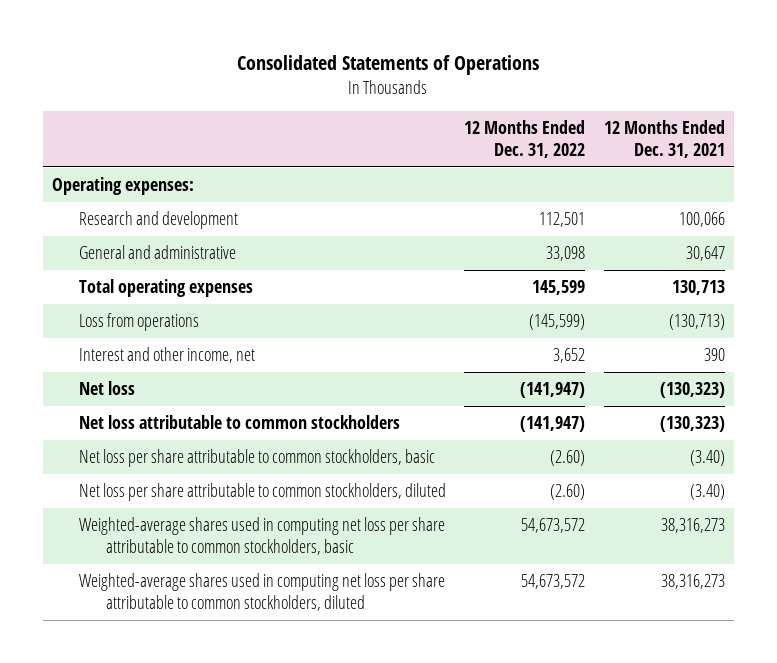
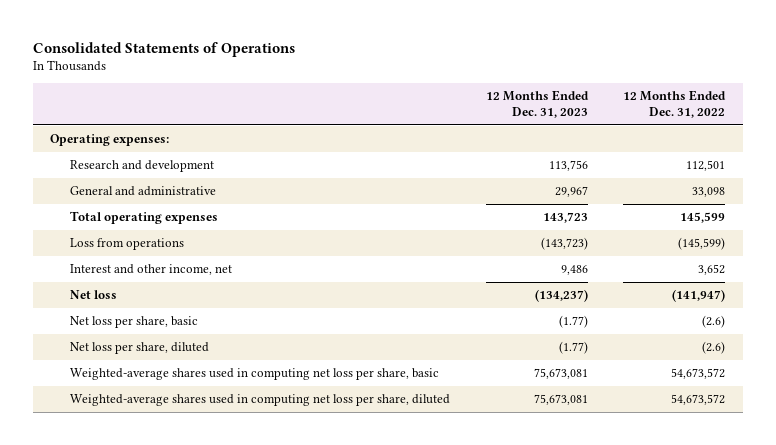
[603,120,725,159] 12 Months Ended Dec. 31, 2021 -> none
none -> [485,90,589,119] 12 Months Ended Dec. 31, 2023
[79,415,401,430] Net loss attributable to common stockholders -> none
[79,449,436,468] Net loss per share attributable to common stockholders, basic -> [70,316,199,329] Net loss per share, basic
[550,450,586,467] (2.60) -> [702,315,726,329] (2.6)
[79,483,447,502] Net loss per share attributable to common stockholders, diluted -> [70,342,210,355] Net loss per share, diluted
[550,484,586,501] (2.60) -> [702,341,726,355] (2.6)
[79,517,446,556] Weighted-average shares used in computing net loss per share attributable to common stockholders, basic -> [70,368,440,381] Weighted-average shares used in computing net loss per share, basic
[79,573,446,612] Weighted-average shares used in computing net loss per share attributable to common stockholders, diluted -> [70,394,451,407] Weighted-average shares used in computing net loss per share, diluted

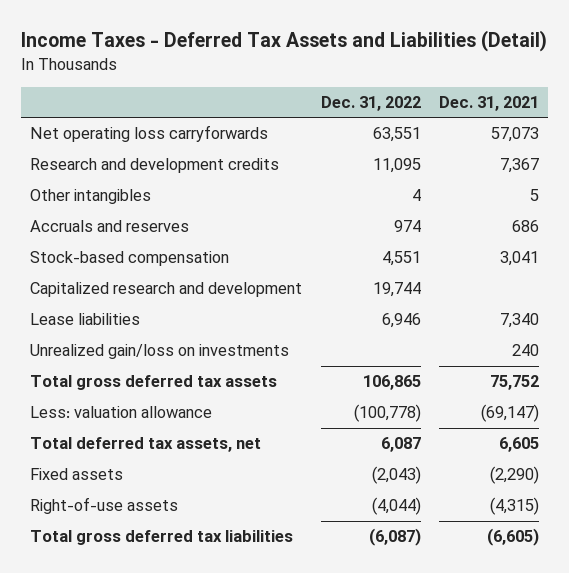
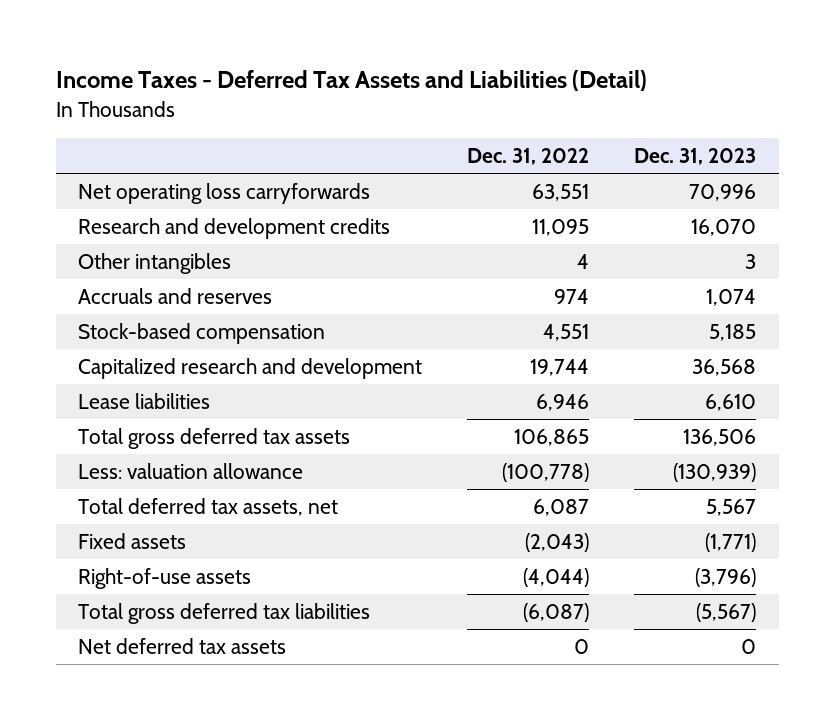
[439,95,540,111] Dec. 31, 2021 -> none
none -> [634,147,757,165] Dec. 31, 2023
[30,344,290,360] Unrealized gain/loss on investments -> none
none -> [78,638,287,655] Net deferred tax assets

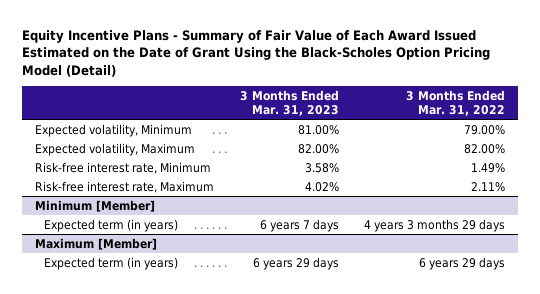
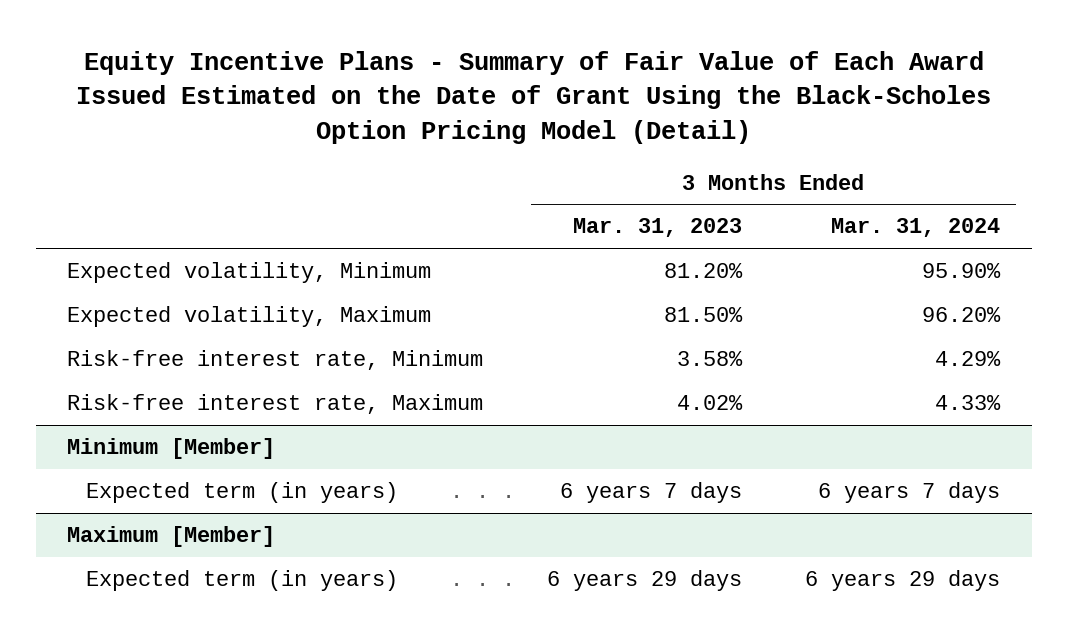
[406,89,506,116] 3 Months Ended Mar. 31, 2022 -> none
none -> [830,218,1000,238] Mar. 31, 2024
[297,124,339,135] 81.00% -> [663,263,743,279] 81.20%
[297,143,339,154] 82.00% -> [663,307,743,323] 81.50%

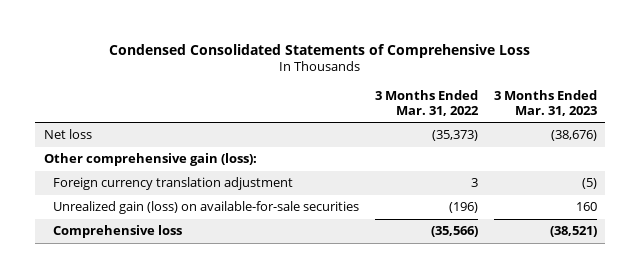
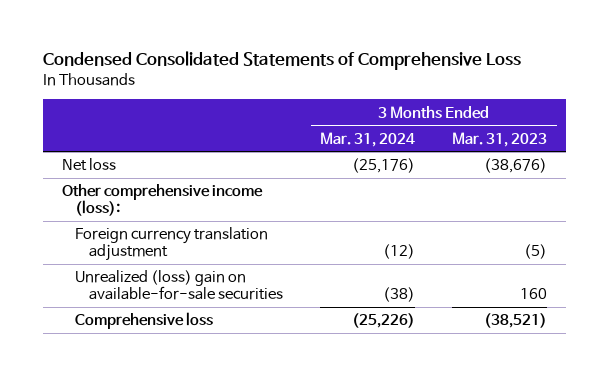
[374,90,479,116] 3 Months Ended Mar. 31, 2022 -> none
none -> [319,131,415,147] Mar. 31, 2024
[43,153,257,167] Other comprehensive gain (loss): -> [61,184,263,217] Other comprehensive income (loss):
[52,201,359,215] Unrealized gain (loss) on available-for-sale securities -> [75,270,283,301] Unrealized (loss) gain on available-for-sale securities

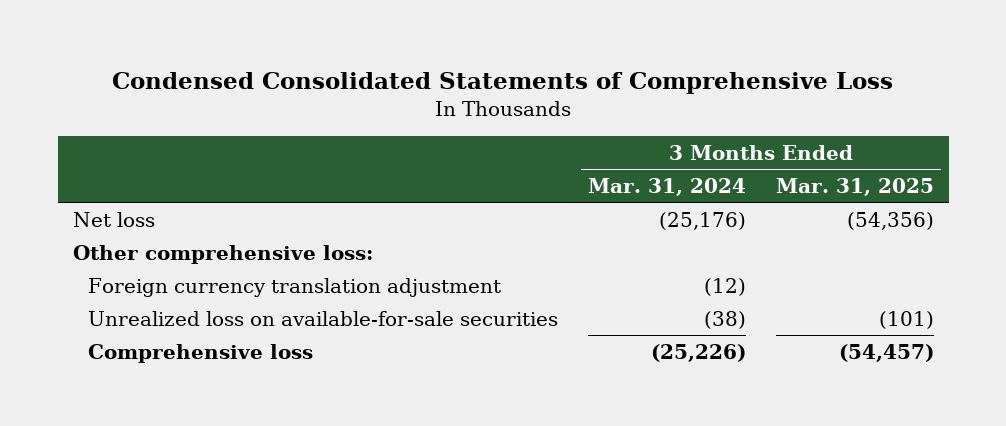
[452,131,548,147] Mar. 31, 2023 -> none
none -> [775,178,934,197] Mar. 31, 2025
[61,184,263,217] Other comprehensive income (loss): -> [72,244,373,264] Other comprehensive loss:
[75,270,283,301] Unrealized (loss) gain on available-for-sale securities -> [88,310,559,326] Unrealized loss on available-for-sale securities

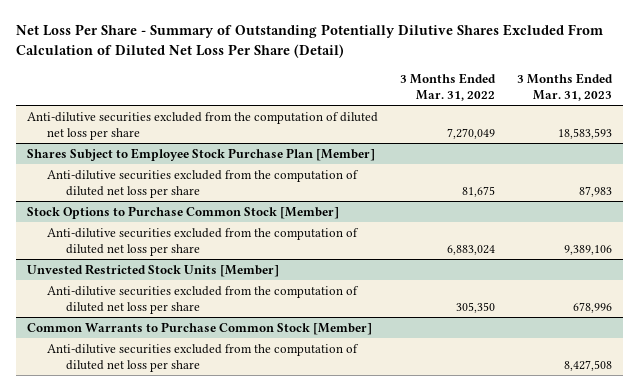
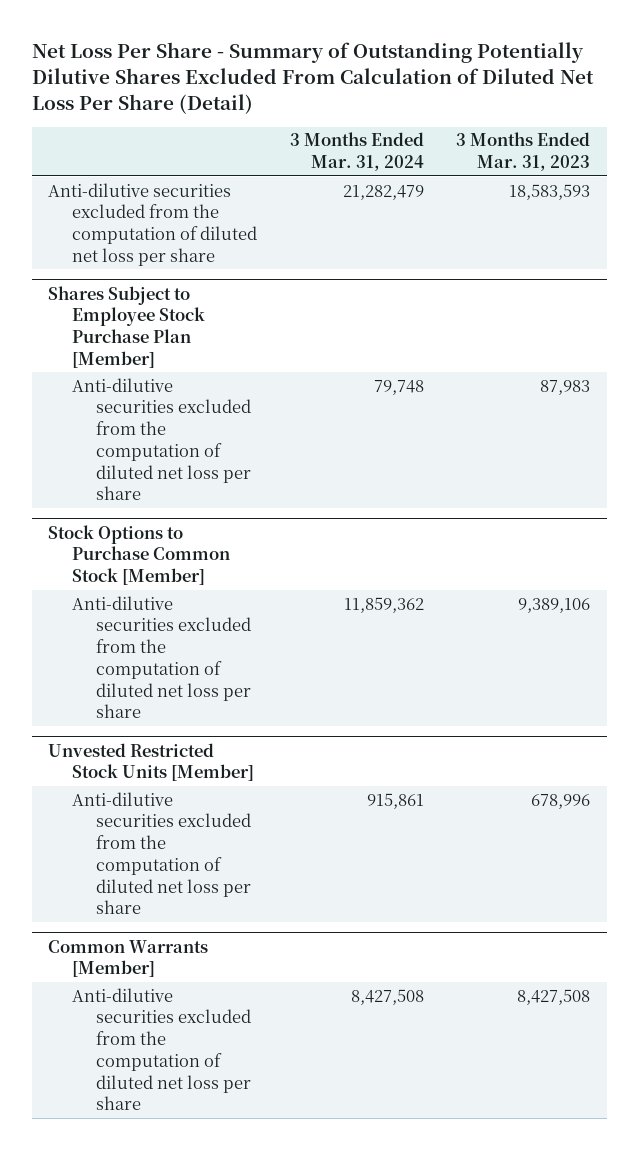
[399,72,496,101] 3 Months Ended Mar. 31, 2022 -> none
none -> [289,132,424,171] 3 Months Ended Mar. 31, 2024
[26,321,372,335] Common Warrants to Purchase Common Stock [Member] -> [48,939,209,978] Common Warrants [Member]

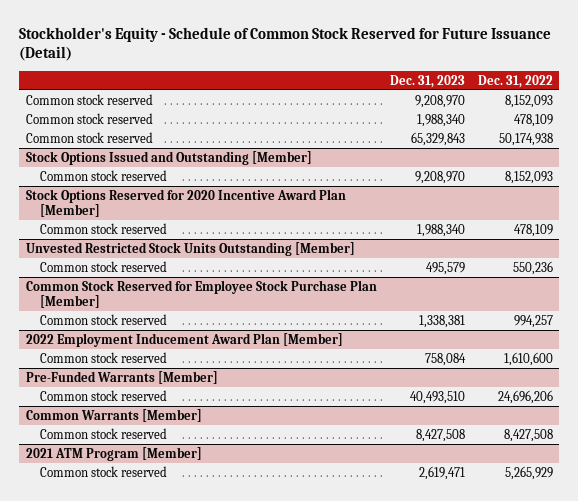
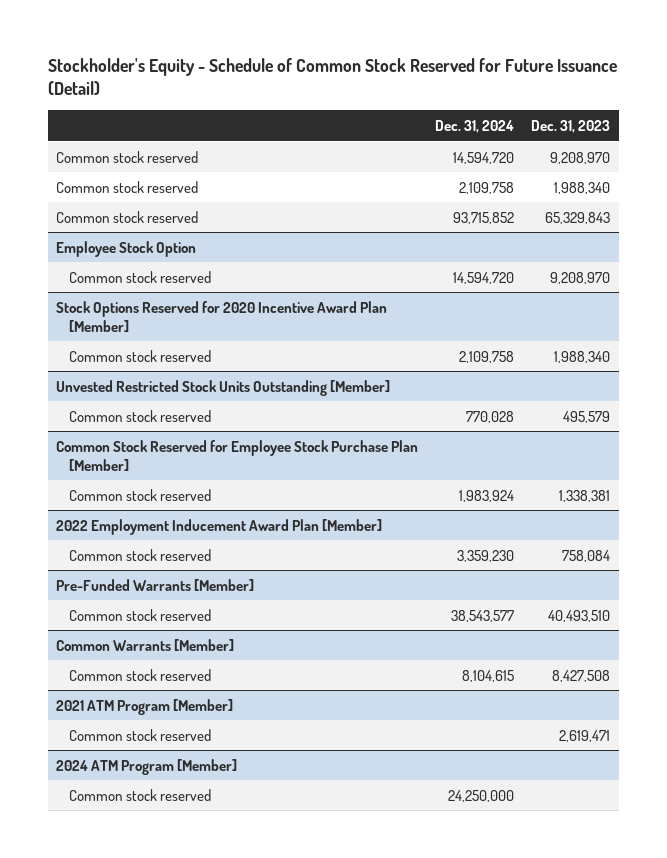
[477,74,553,88] Dec. 31, 2022 -> none
none -> [435,119,515,133] Dec. 31, 2024
[25,150,312,165] Stock Options Issued and Outstanding [Member] -> [56,240,197,257] Employee Stock Option
none -> [56,758,238,775] 2024 ATM Program [Member]
none -> [68,788,211,801] Common stock reserved

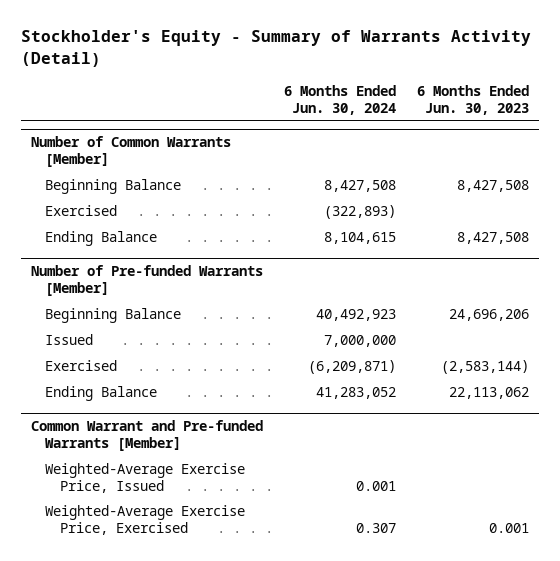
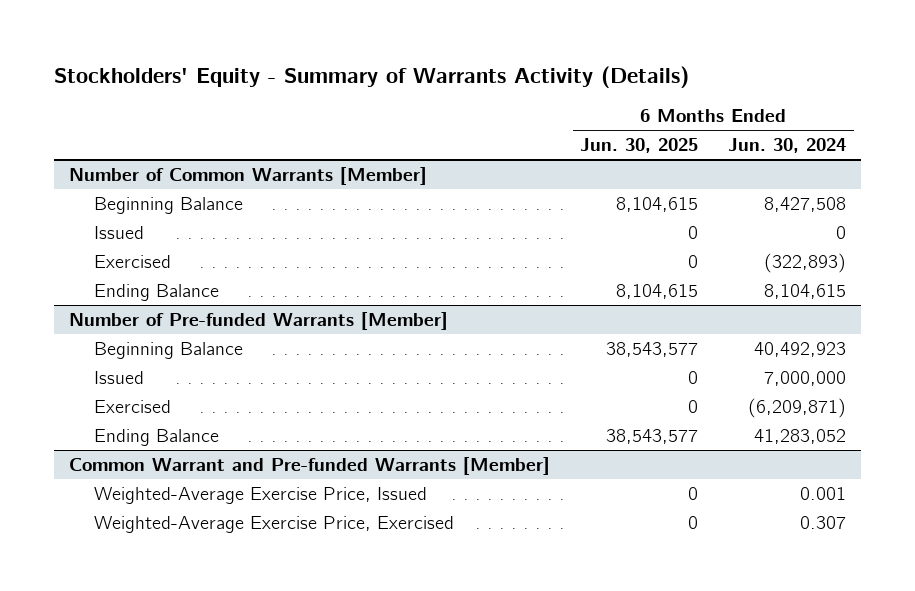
[20,30,531,68] Stockholder's Equity - Summary of Warrants Activity (Detail) -> [53,65,689,88] Stockholders' Equity - Summary of Warrants Activity (Details)
[416,84,529,115] 6 Months Ended Jun. 30, 2023 -> none
none -> [580,138,699,154] Jun. 30, 2025
none -> [93,225,144,239] Issued

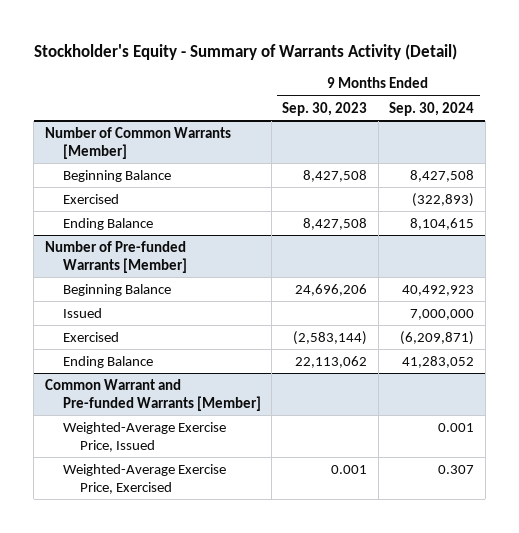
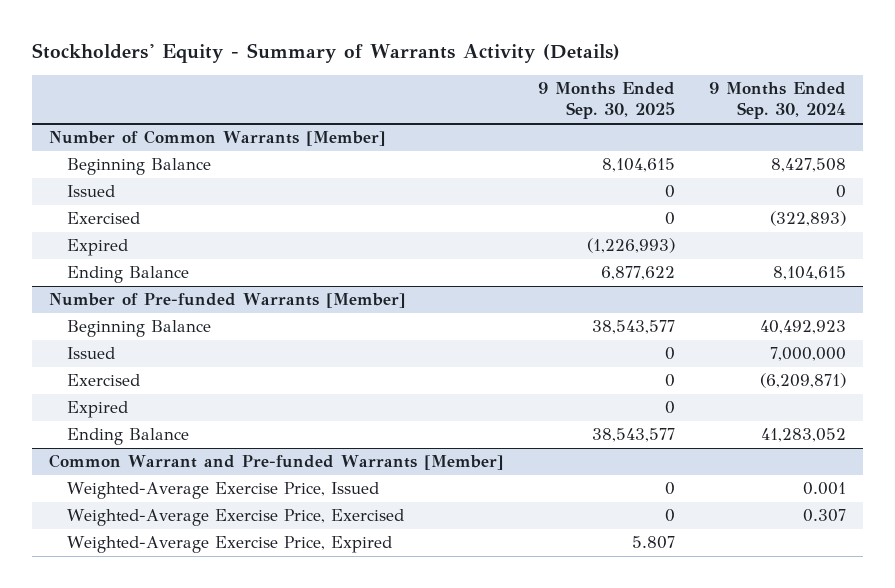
[33,43,457,60] Stockholder's Equity - Summary of Warrants Activity (Detail) -> [31,42,620,63] Stockholders' Equity - Summary of Warrants Activity (Details)
[282,101,368,116] Sep. 30, 2023 -> none
none -> [537,82,675,120] 9 Months Ended Sep. 30, 2025
none -> [67,185,116,198] Issued
none -> [67,239,129,257] Expired
none -> [67,401,129,419] Expired
none -> [67,536,393,554] Weighted-Average Exercise Price, Expired

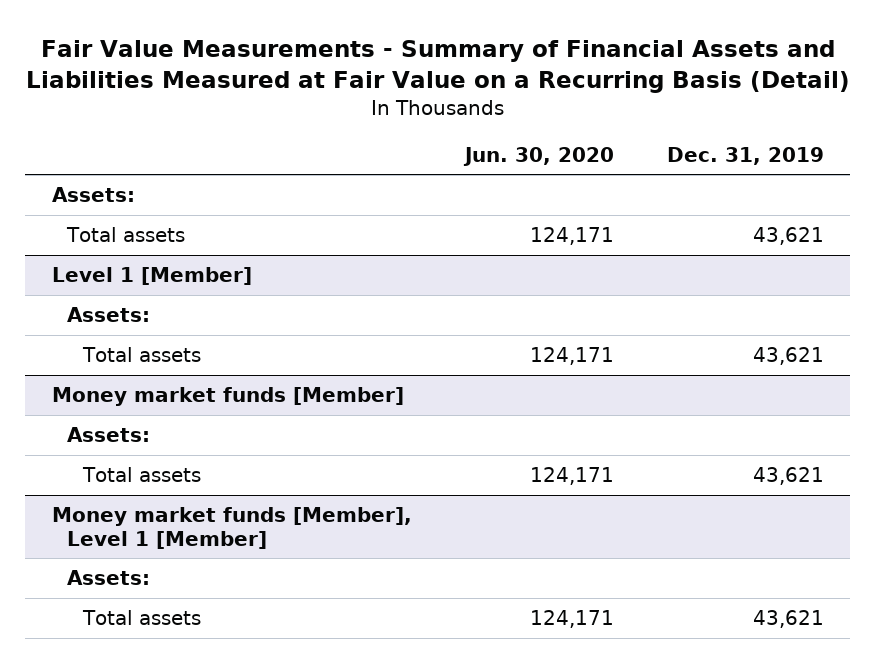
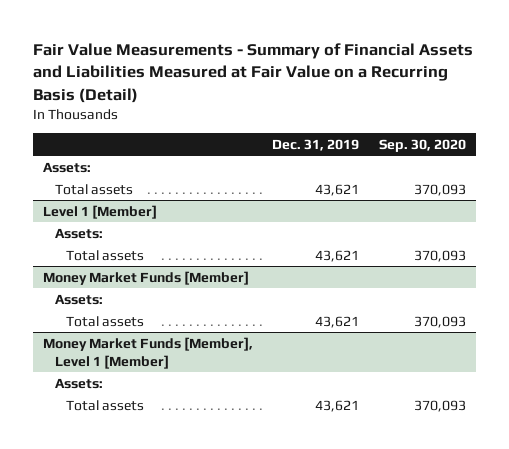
[462,146,614,166] Jun. 30, 2020 -> none
none -> [378,138,466,152] Sep. 30, 2020
[51,387,404,407] Money market funds [Member] -> [43,270,250,285] Money Market Funds [Member]
[51,507,412,549] Money market funds [Member], Level 1 [Member] -> [43,336,254,369] Money Market Funds [Member], Level 1 [Member]

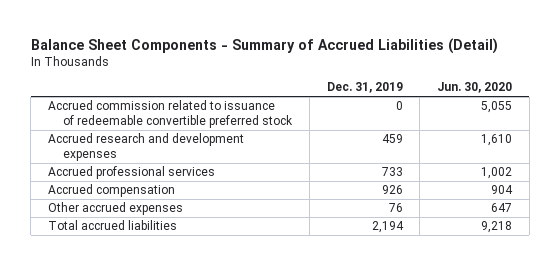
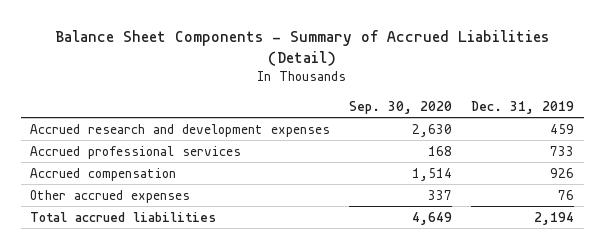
[436,82,512,94] Jun. 30, 2020 -> none
none -> [349,100,453,114] Sep. 30, 2020
[48,100,294,128] Accrued commission related to issuance of redeemable convertible preferred stock -> none

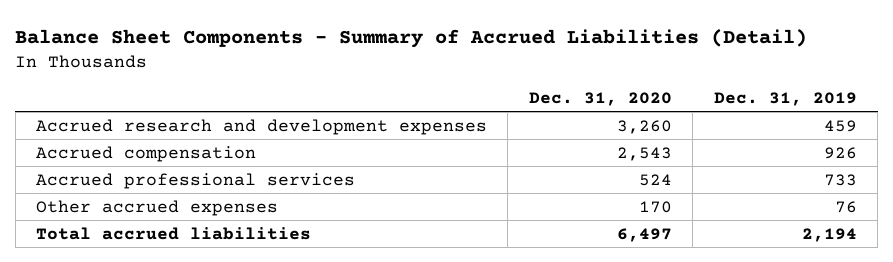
[349,100,453,114] Sep. 30, 2020 -> none
none -> [528,92,672,107] Dec. 31, 2020
[30,145,242,159] Accrued professional services -> [36,172,356,189] Accrued professional services

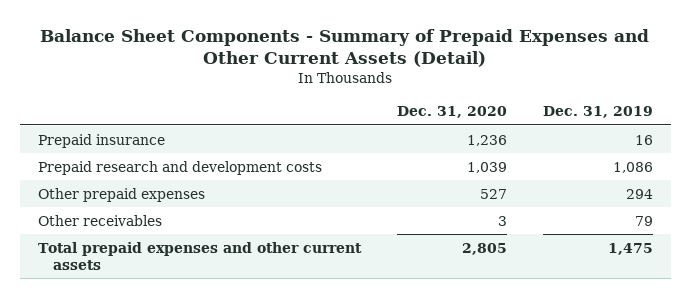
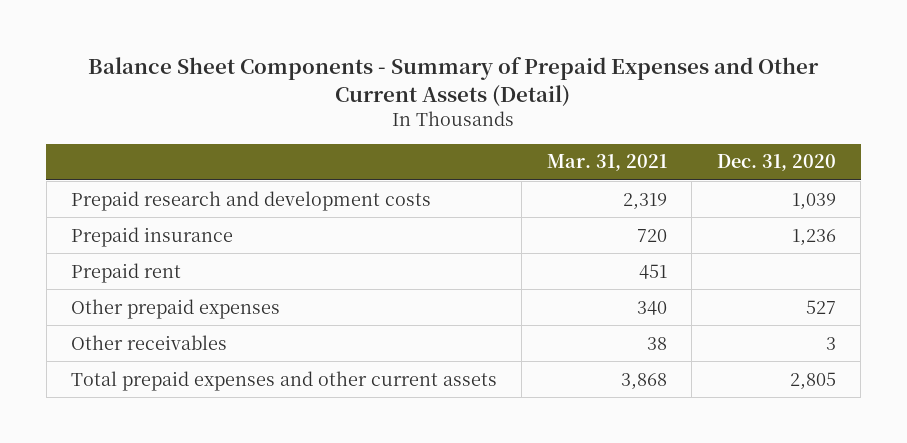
[542,106,653,119] Dec. 31, 2019 -> none
none -> [546,154,667,172] Mar. 31, 2021
[37,133,165,148] Prepaid insurance -> [71,226,234,247] Prepaid insurance
none -> [71,262,182,283] Prepaid rent

